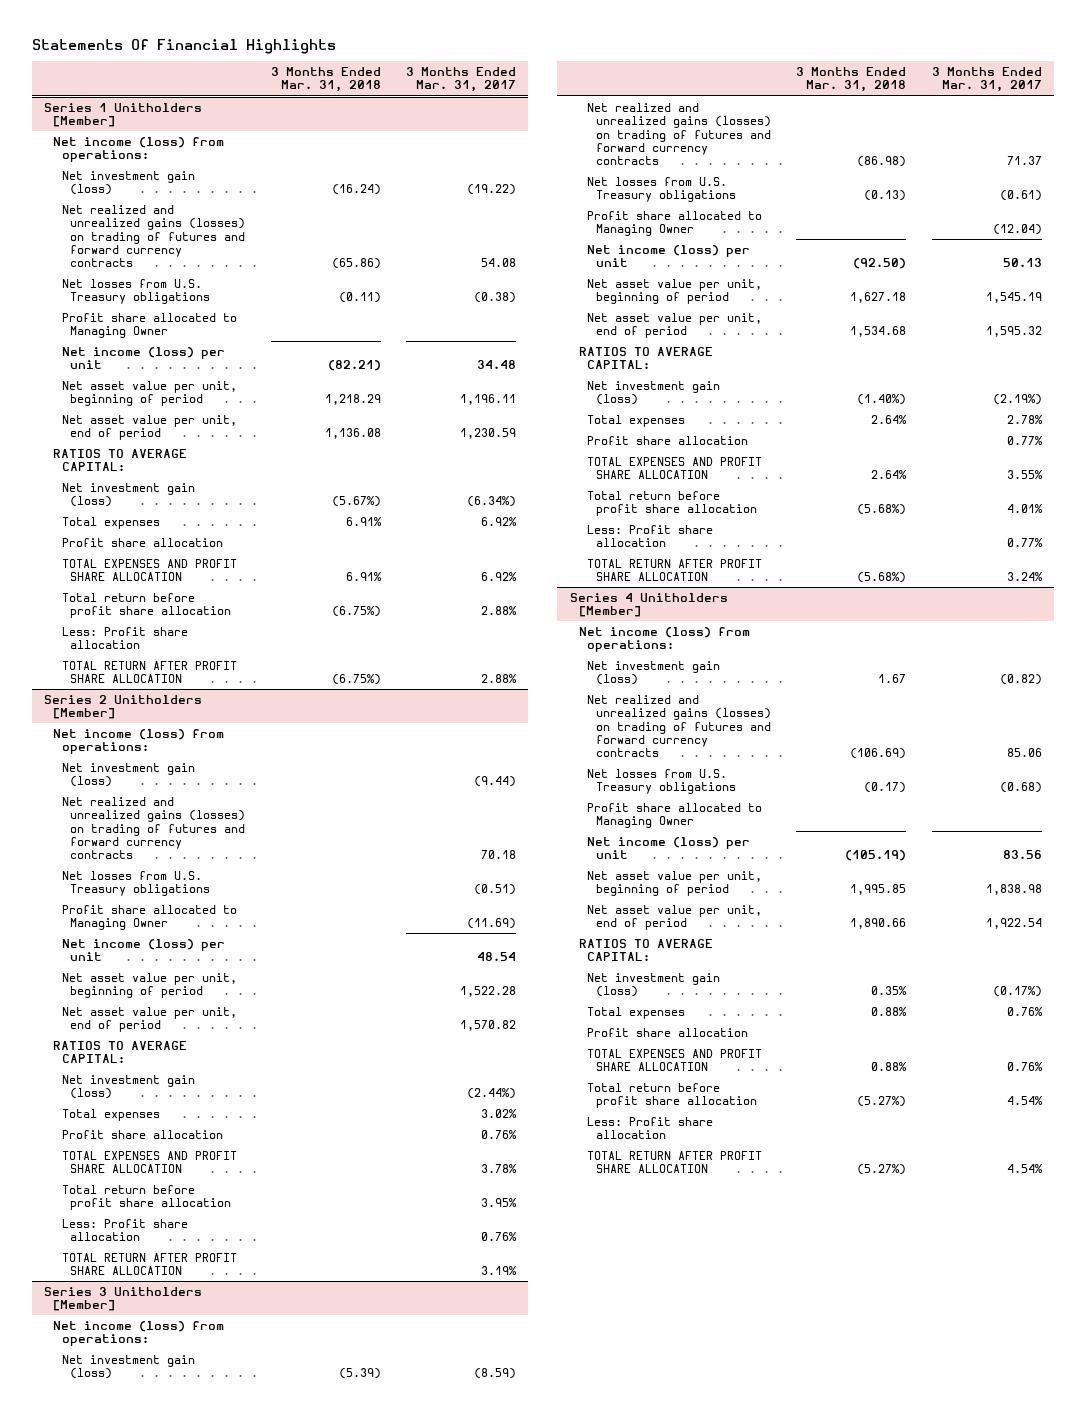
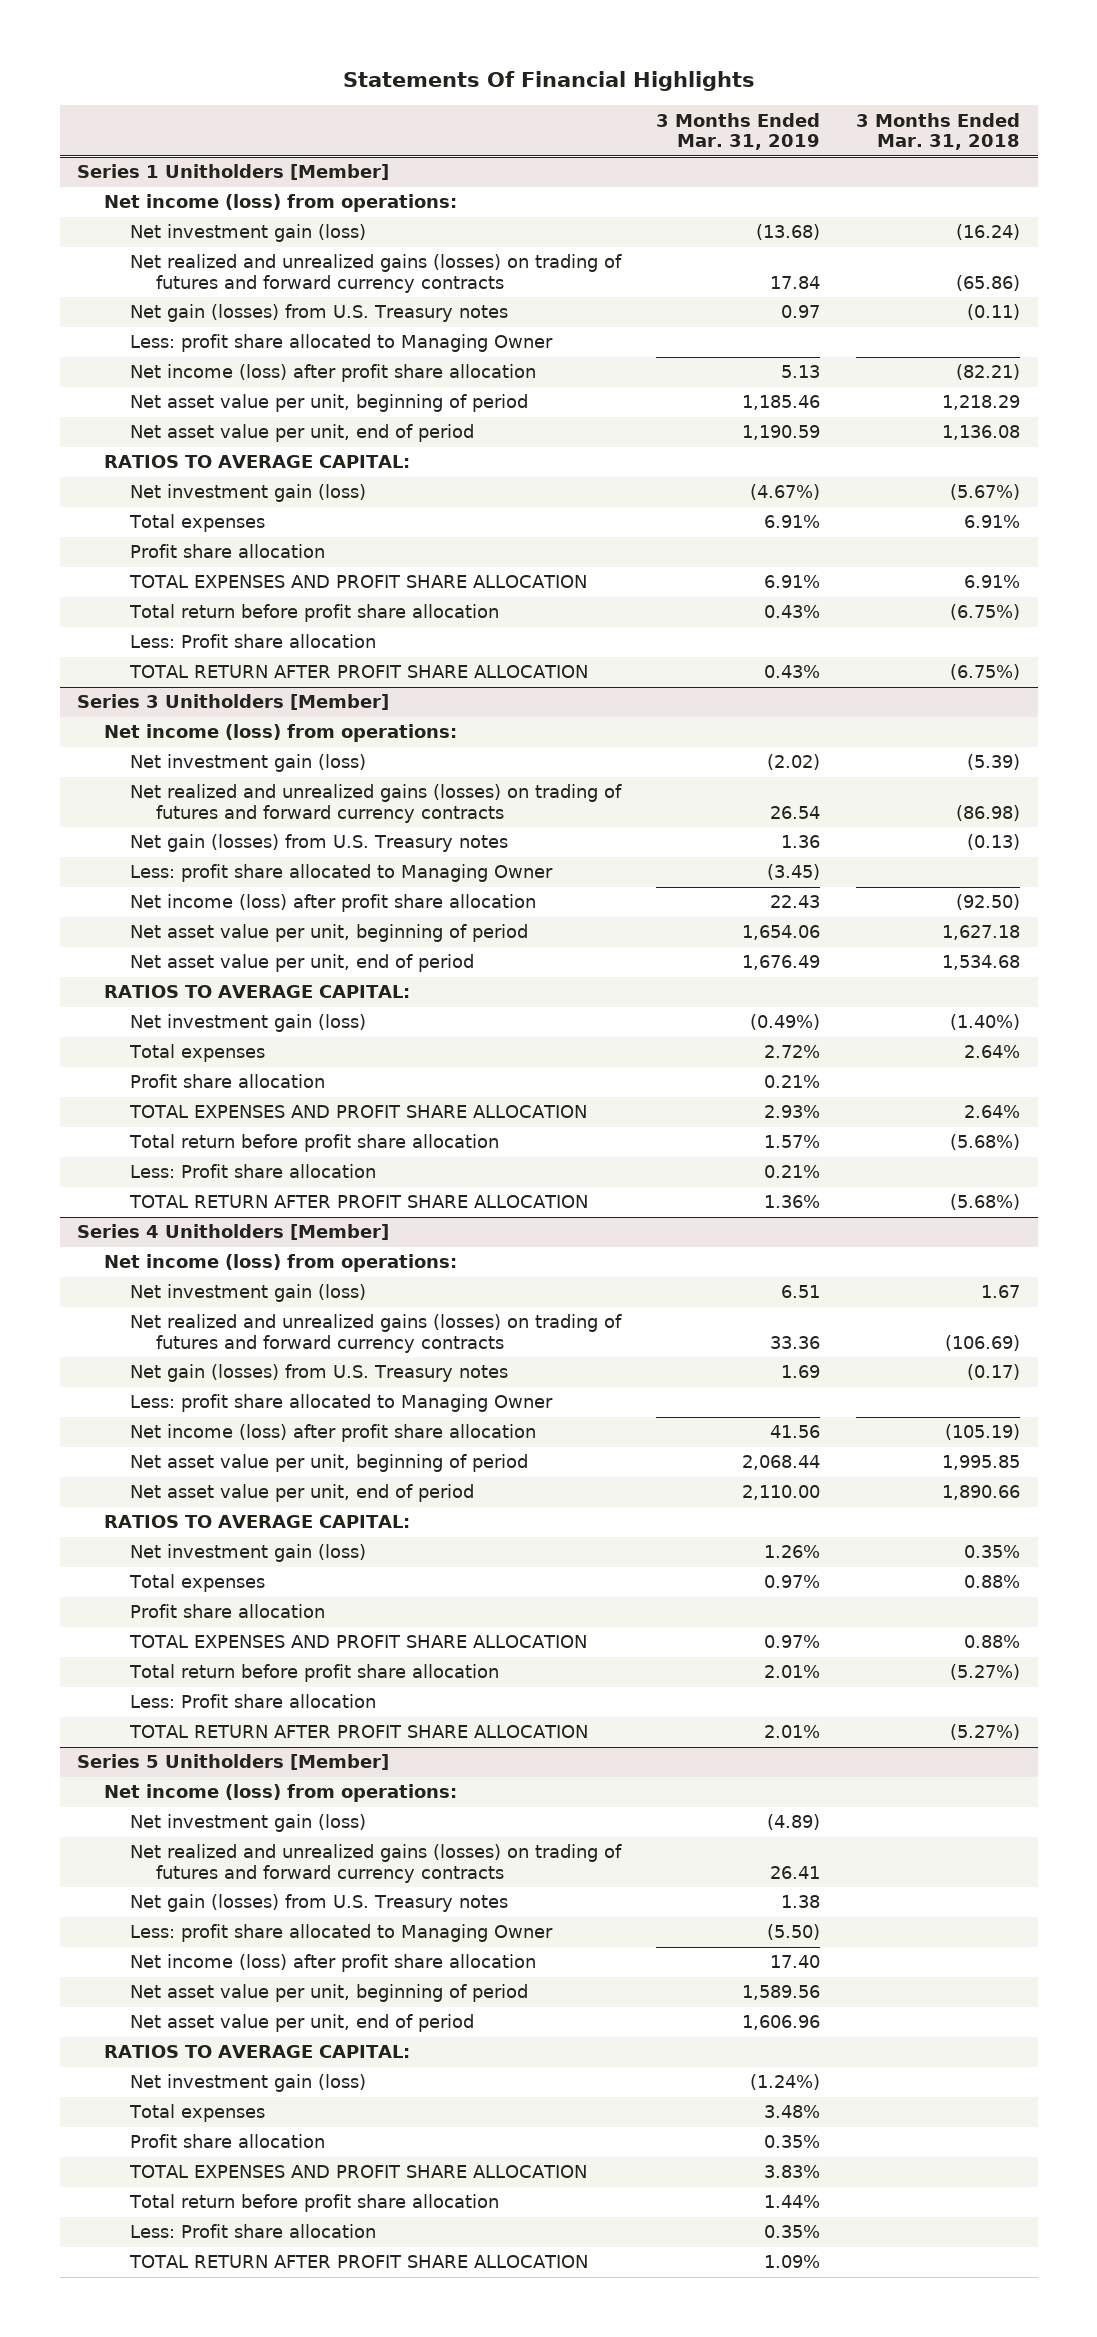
[405,67,516,93] 3 Months Ended Mar. 31, 2017 -> none
none -> [656,112,821,151] 3 Months Ended Mar. 31, 2019
[61,278,211,305] Net losses from U.S. Treasury obligations -> [130,304,509,323] Net gain (losses) from U.S. Treasury notes
[61,312,237,339] Profit share allocated to Managing Owner -> [130,334,554,353] Less: profit share allocated to Managing Owner
[61,346,225,370] Net income (loss) per unit -> [130,364,537,383] Net income (loss) after profit share allocation
[44,694,203,720] Series 2 Unitholders [Member] -> none
[52,728,224,755] Net income (loss) from operations: -> none
[61,762,195,788] Net investment gain (loss) -> none
[61,796,246,860] Net realized and unrealized gains (losses) on trading of futures and forward currency contracts -> none
[61,870,211,897] Net losses from U.S. Treasury obligations -> none
[61,904,237,931] Profit share allocated to Managing Owner -> none
[61,938,225,962] Net income (loss) per unit -> none
[61,972,237,999] Net asset value per unit, beginning of period -> none
[61,1006,237,1033] Net asset value per unit, end of period -> none
[52,1040,187,1064] RATIOS TO AVERAGE CAPITAL: -> none
[61,1074,195,1100] Net investment gain (loss) -> none
[61,1108,160,1121] Total expenses -> none
[61,1129,223,1139] Profit share allocation -> none
[61,1150,237,1174] TOTAL EXPENSES AND PROFIT SHARE ALLOCATION -> none
[61,1184,232,1211] Total return before profit share allocation -> none
[61,1218,188,1242] Less: Profit share allocation -> none
[61,1252,237,1276] TOTAL RETURN AFTER PROFIT SHARE ALLOCATION -> none
[587,176,737,203] Net losses from U.S. Treasury obligations -> [130,834,509,853] Net gain (losses) from U.S. Treasury notes
[587,210,763,237] Profit share allocated to Managing Owner -> [130,864,554,883] Less: profit share allocated to Managing Owner
[587,244,751,268] Net income (loss) per unit -> [130,894,537,913] Net income (loss) after profit share allocation
[587,768,737,795] Net losses from U.S. Treasury obligations -> [130,1364,509,1383] Net gain (losses) from U.S. Treasury notes
[587,802,763,829] Profit share allocated to Managing Owner -> [130,1394,554,1413] Less: profit share allocated to Managing Owner
[587,836,751,860] Net income (loss) per unit -> [130,1424,537,1443] Net income (loss) after profit share allocation
none -> [77,1754,390,1771] Series 5 Unitholders [Member]
none -> [103,1784,457,1803] Net income (loss) from operations:
none -> [130,1814,367,1833] Net investment gain (loss)
none -> [130,1844,623,1884] Net realized and unrealized gains (losses) on trading of futures and forward currency contracts
none -> [130,1894,509,1913] Net gain (losses) from U.S. Treasury notes
none -> [130,1924,554,1943] Less: profit share allocated to Managing Owner
none -> [130,1954,537,1973] Net income (loss) after profit share allocation
none -> [130,1984,529,2003] Net asset value per unit, beginning of period
none -> [130,2014,475,2033] Net asset value per unit, end of period
none -> [103,2045,410,2059] RATIOS TO AVERAGE CAPITAL:
none -> [130,2074,367,2093] Net investment gain (loss)
none -> [129,2104,266,2123] Total expenses
none -> [130,2134,326,2149] Profit share allocation
none -> [129,2165,588,2179] TOTAL EXPENSES AND PROFIT SHARE ALLOCATION
none -> [129,2194,500,2213] Total return before profit share allocation
none -> [130,2224,377,2239] Less: Profit share allocation
none -> [129,2255,589,2269] TOTAL RETURN AFTER PROFIT SHARE ALLOCATION

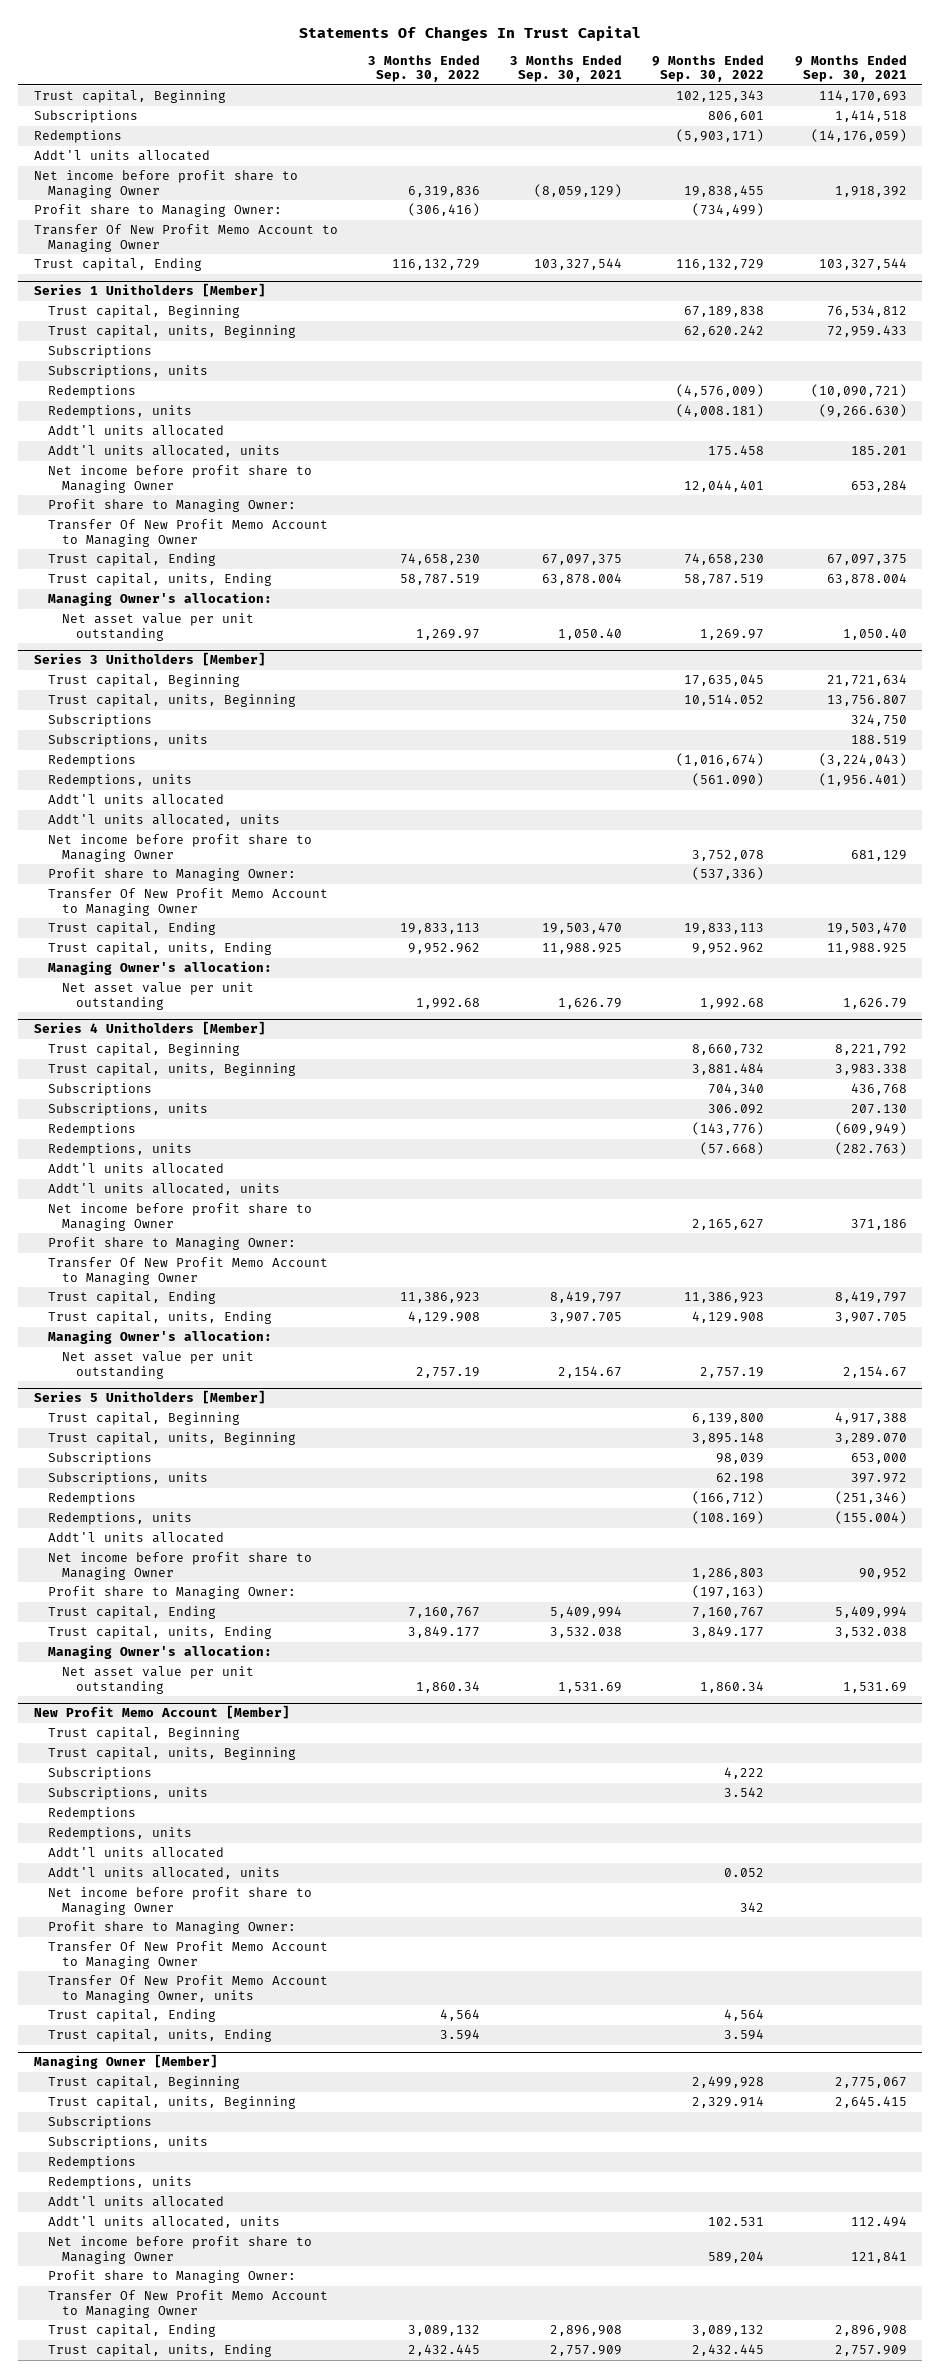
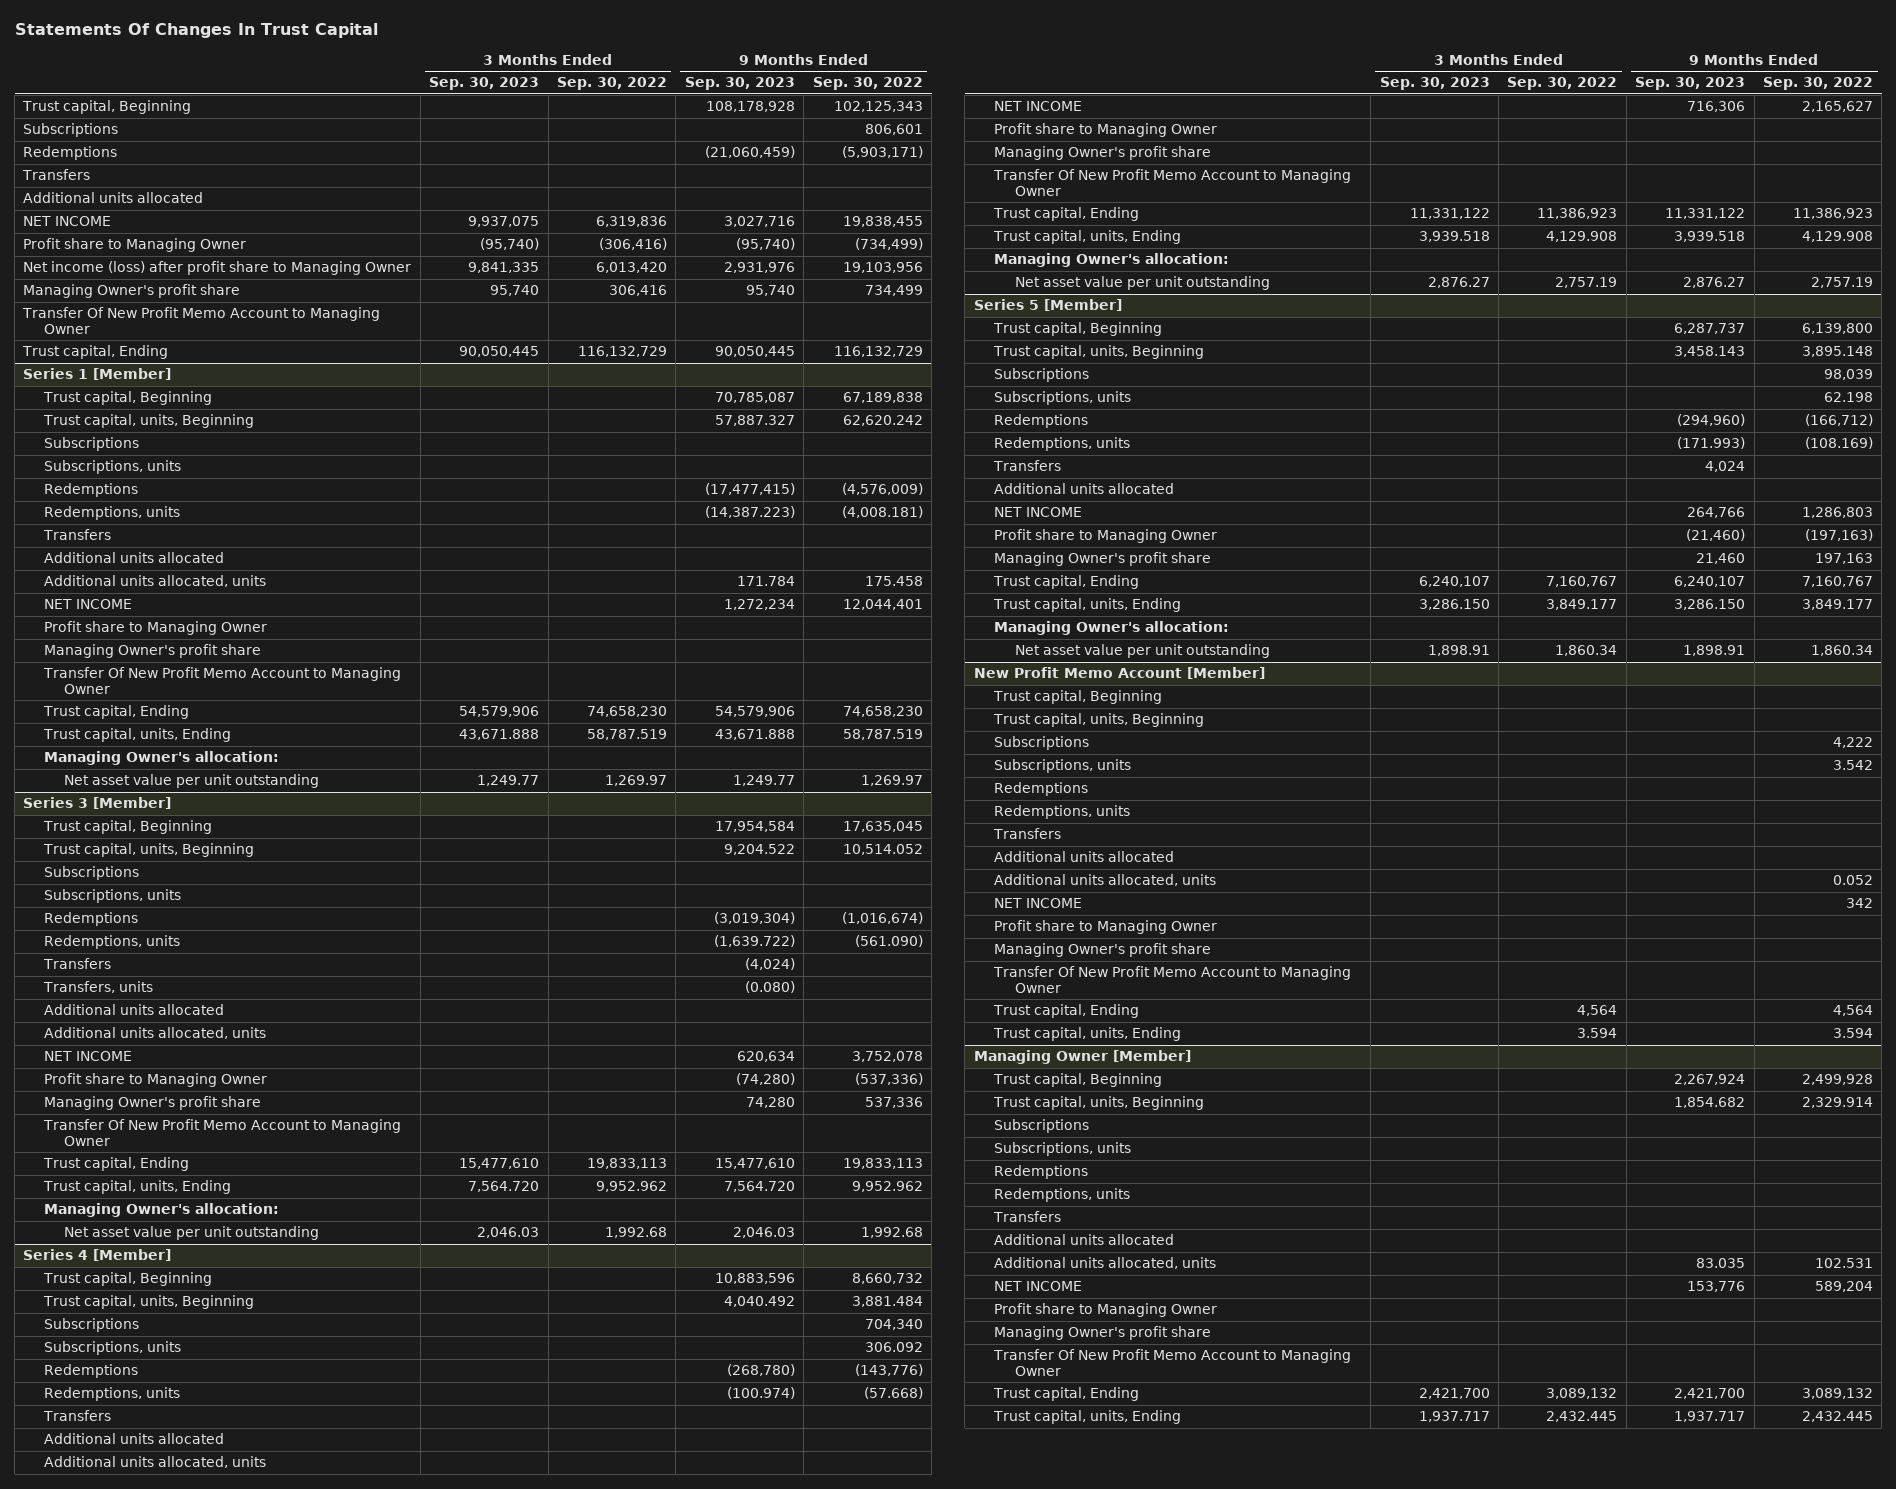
[510,54,623,82] 3 Months Ended Sep. 30, 2021 -> none
[794,54,907,82] 9 Months Ended Sep. 30, 2021 -> none
none -> [429,77,540,91] Sep. 30, 2023
none -> [684,77,795,91] Sep. 30, 2023
none -> [22,169,91,181] Transfers
[33,150,210,162] Addt'l units allocated -> [23,192,204,204] Additional units allocated
[33,170,298,198] Net income before profit share to Managing Owner -> [23,216,112,227] NET INCOME
[33,204,282,218] Profit share to Managing Owner: -> [23,238,247,253] Profit share to Managing Owner
none -> [23,261,412,276] Net income (loss) after profit share to Managing Owner
none -> [23,284,241,299] Managing Owner's profit share
[33,283,266,298] Series 1 Unitholders [Member] -> [23,368,172,381] Series 1 [Member]
none -> [42,529,111,541] Transfers
[47,425,224,437] Addt'l units allocated -> [43,552,224,564] Additional units allocated
[47,445,280,458] Addt'l units allocated, units -> [43,575,266,588] Additional units allocated, units
[47,465,312,493] Net income before profit share to Managing Owner -> [43,599,132,610] NET INCOME
[47,499,296,513] Profit share to Managing Owner: -> [43,621,267,636] Profit share to Managing Owner
none -> [43,644,261,659] Managing Owner's profit share
[33,652,266,667] Series 3 Unitholders [Member] -> [23,797,172,810] Series 3 [Member]
none -> [42,958,111,970] Transfers
none -> [42,981,153,994] Transfers, units
[47,794,224,806] Addt'l units allocated -> [43,1004,224,1016] Additional units allocated
[47,814,280,827] Addt'l units allocated, units -> [43,1027,266,1040] Additional units allocated, units
[47,834,312,862] Net income before profit share to Managing Owner -> [43,1051,132,1062] NET INCOME
[47,868,296,882] Profit share to Managing Owner: -> [43,1073,267,1088] Profit share to Managing Owner
none -> [43,1096,261,1111] Managing Owner's profit share
[33,1021,266,1036] Series 4 Unitholders [Member] -> [23,1249,172,1262] Series 4 [Member]
none -> [42,1410,111,1422] Transfers
[47,1163,224,1175] Addt'l units allocated -> [43,1433,224,1445] Additional units allocated
[47,1183,280,1196] Addt'l units allocated, units -> [43,1456,266,1469] Additional units allocated, units
[47,1203,312,1231] Net income before profit share to Managing Owner -> [994,101,1083,112] NET INCOME
[47,1237,296,1251] Profit share to Managing Owner: -> [994,123,1218,138] Profit share to Managing Owner
none -> [994,146,1212,161] Managing Owner's profit share
[33,1390,266,1405] Series 5 Unitholders [Member] -> [973,299,1122,312] Series 5 [Member]
none -> [993,460,1062,472] Transfers
[47,1532,224,1544] Addt'l units allocated -> [994,483,1175,495] Additional units allocated
[47,1552,312,1580] Net income before profit share to Managing Owner -> [994,507,1083,518] NET INCOME
[47,1586,296,1600] Profit share to Managing Owner: -> [994,529,1218,544] Profit share to Managing Owner
none -> [994,552,1212,567] Managing Owner's profit share
none -> [993,828,1062,840] Transfers
[47,1847,224,1859] Addt'l units allocated -> [994,851,1175,863] Additional units allocated
[47,1867,280,1880] Addt'l units allocated, units -> [994,874,1217,887] Additional units allocated, units
[47,1887,312,1915] Net income before profit share to Managing Owner -> [994,898,1083,909] NET INCOME
[47,1921,296,1935] Profit share to Managing Owner: -> [994,920,1218,935] Profit share to Managing Owner
none -> [994,943,1212,958] Managing Owner's profit share
[47,1975,328,2003] Transfer Of New Profit Memo Account to Managing Owner, units -> none
none -> [993,1211,1062,1223] Transfers
[47,2196,224,2208] Addt'l units allocated -> [994,1234,1175,1246] Additional units allocated
[47,2216,280,2229] Addt'l units allocated, units -> [994,1257,1217,1270] Additional units allocated, units
[47,2236,312,2264] Net income before profit share to Managing Owner -> [994,1281,1083,1292] NET INCOME
[47,2270,296,2284] Profit share to Managing Owner: -> [994,1303,1218,1318] Profit share to Managing Owner
none -> [994,1326,1212,1341] Managing Owner's profit share

